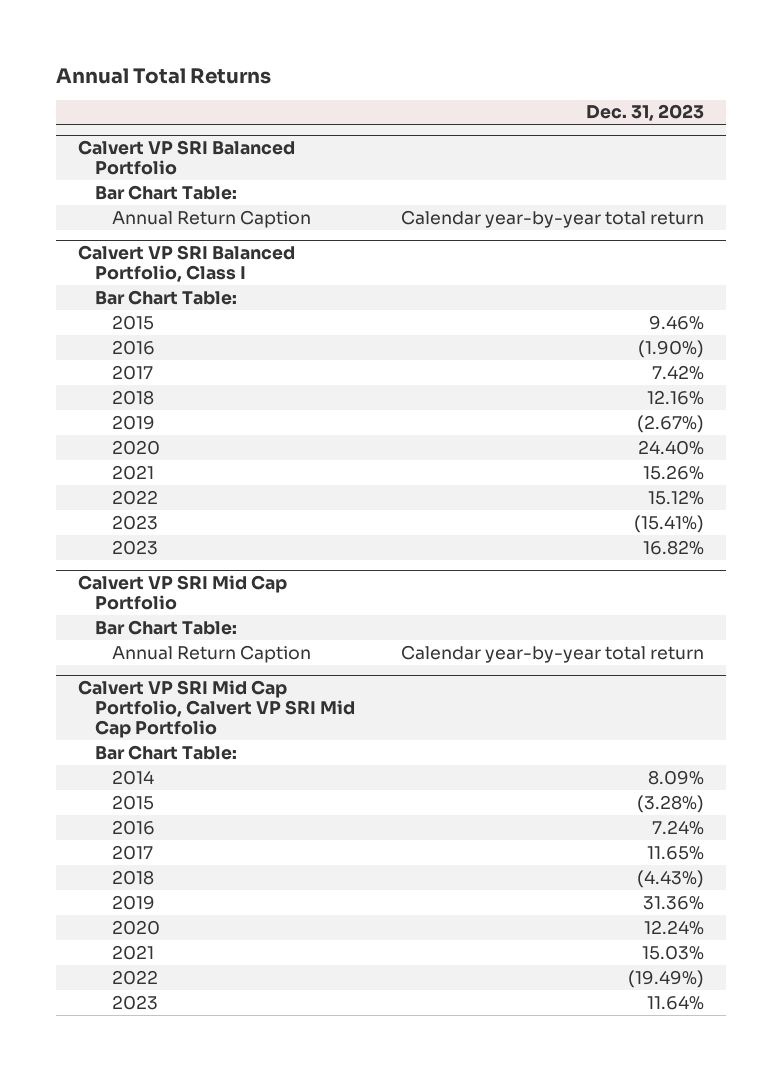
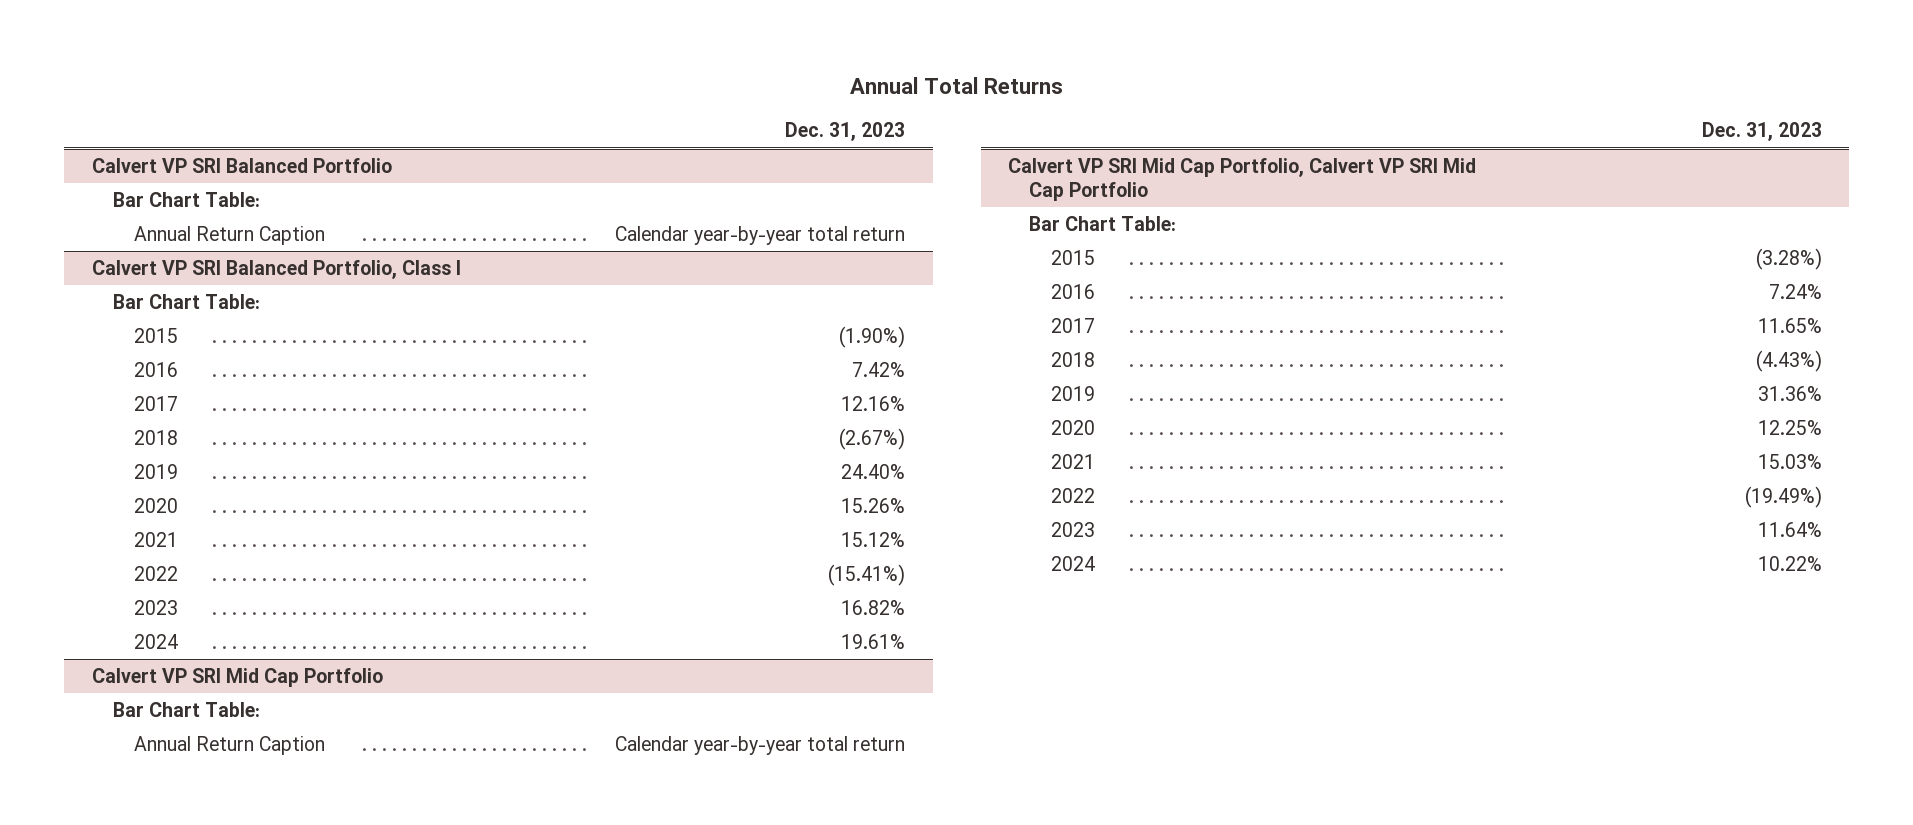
[112,514,159,530] 2023 -> none
[648,314,704,330] 9.46% -> [839,325,906,348] (1.90%)
[637,339,704,358] (1.90%) -> [852,361,906,377] 7.42%
[651,364,704,380] 7.42% -> [841,395,906,411] 12.16%
[646,389,704,405] 12.16% -> [839,427,906,450] (2.67%)
[636,414,704,433] (2.67%) -> [841,463,906,479] 24.40%
[637,439,704,455] 24.40% -> [841,497,906,513] 15.26%
[642,464,704,480] 15.26% -> [841,531,906,547] 15.12%
[647,489,704,505] 15.12% -> [828,563,906,586] (15.41%)
none -> [134,633,179,649] 2024
[112,769,155,785] 2014 -> none
[643,919,704,935] 12.24% -> [1757,419,1822,435] 12.25%
none -> [1050,555,1095,571] 2024

